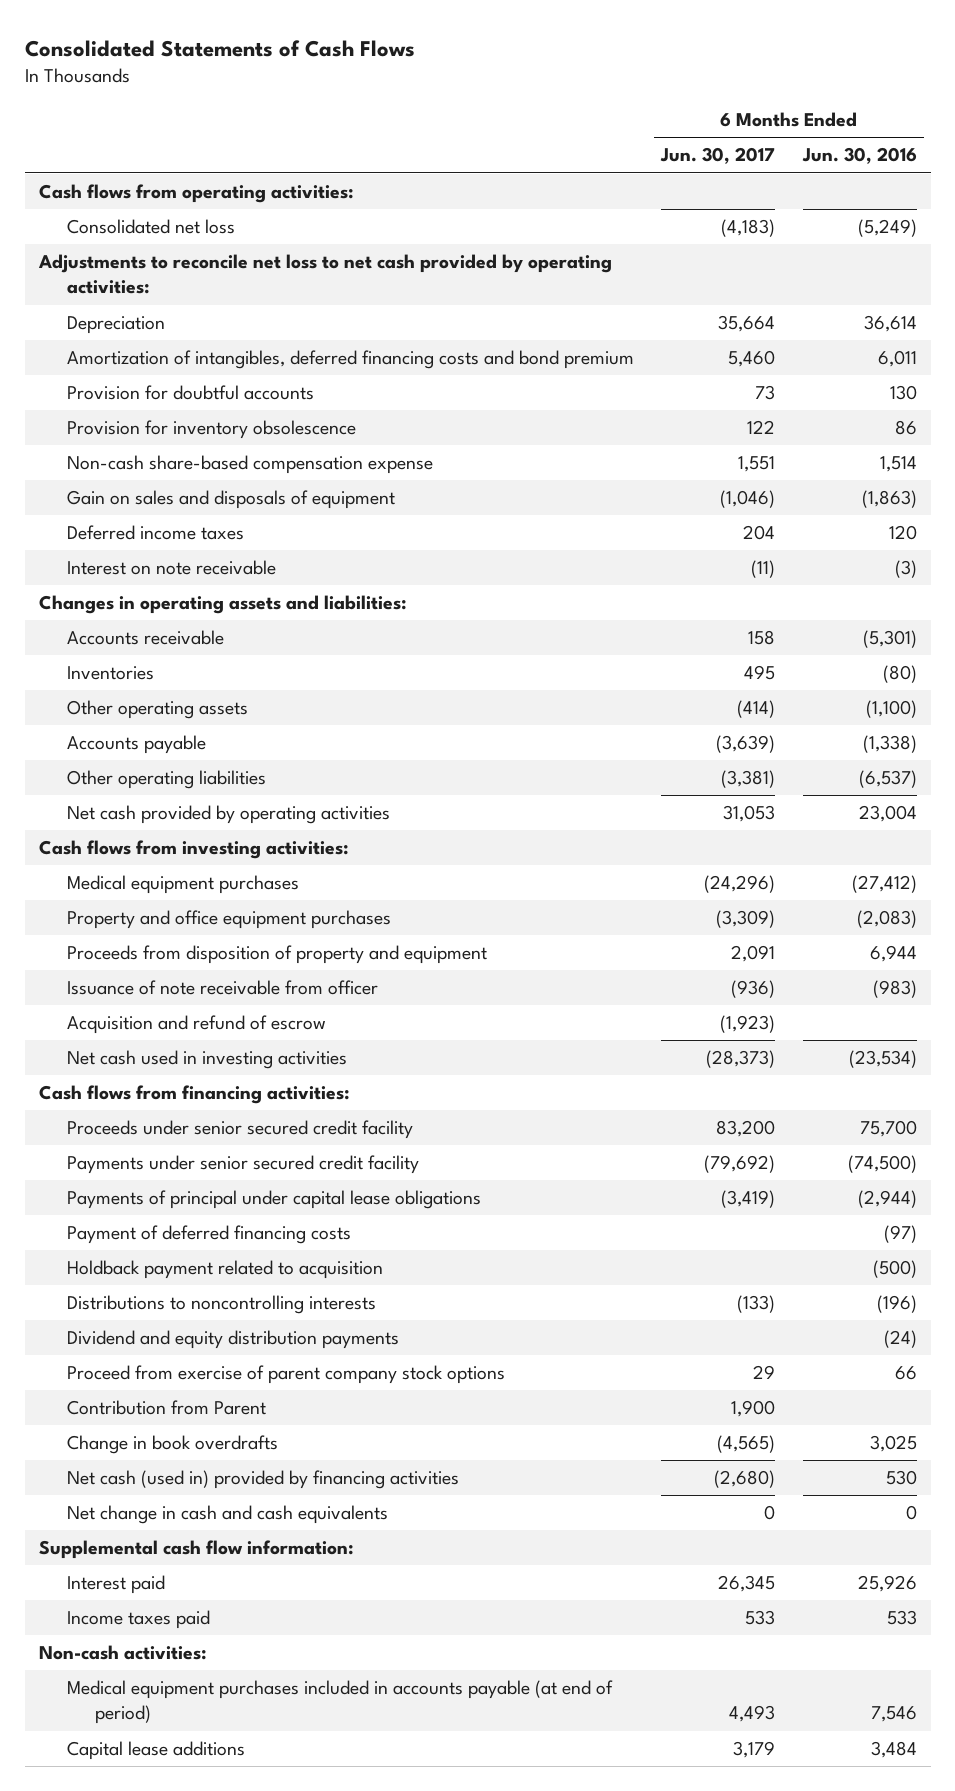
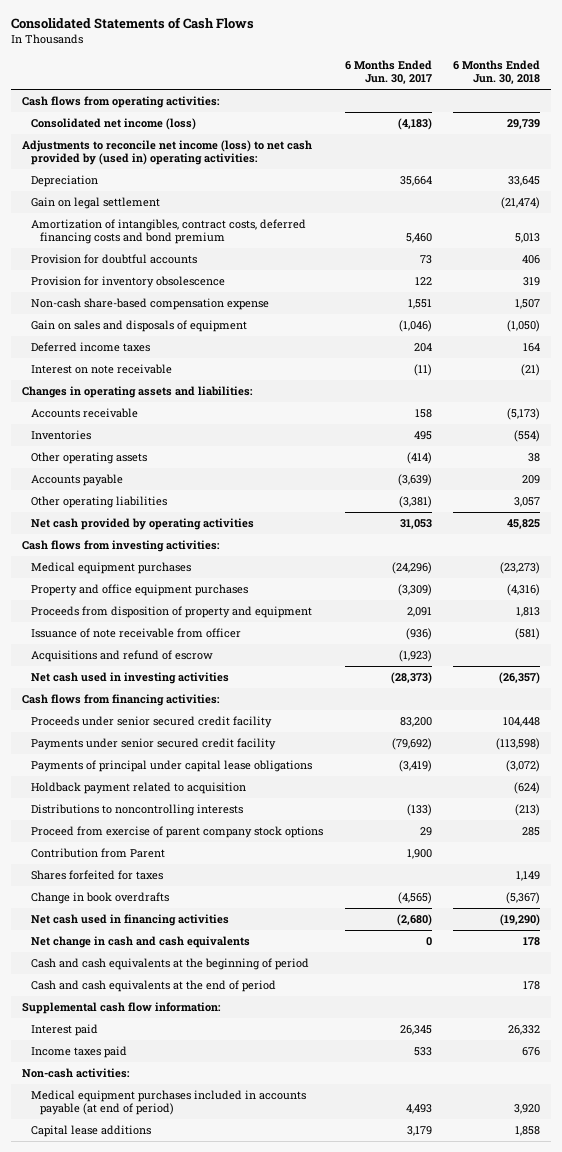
[801,147,917,165] Jun. 30, 2016 -> none
none -> [453,60,541,85] 6 Months Ended Jun. 30, 2018
[66,219,235,235] Consolidated net loss -> [30,117,196,130] Consolidated net income (loss)
[37,254,612,295] Adjustments to reconcile net loss to net cash provided by operating activities: -> [21,139,312,165] Adjustments to reconcile net income (loss) to net cash provided by (used in) operating activities:
none -> [30,196,160,209] Gain on legal settlement
[66,350,634,370] Amortization of intangibles, deferred financing costs and bond premium -> [30,218,306,244] Amortization of intangibles, contract costs, deferred financing costs and bond premium
[66,1015,326,1035] Acquisition and refund of escrow -> [30,649,213,662] Acquisitions and refund of escrow
[66,1225,351,1245] Payment of deferred financing costs -> none
[66,1330,399,1350] Dividend and equity distribution payments -> none
none -> [30,869,163,880] Shares forfeited for taxes
[66,1470,459,1490] Net cash (used in) provided by financing activities -> [30,913,229,926] Net cash used in financing activities
none -> [30,957,309,970] Cash and cash equivalents at the beginning of period
none -> [30,979,276,992] Cash and cash equivalents at the end of period

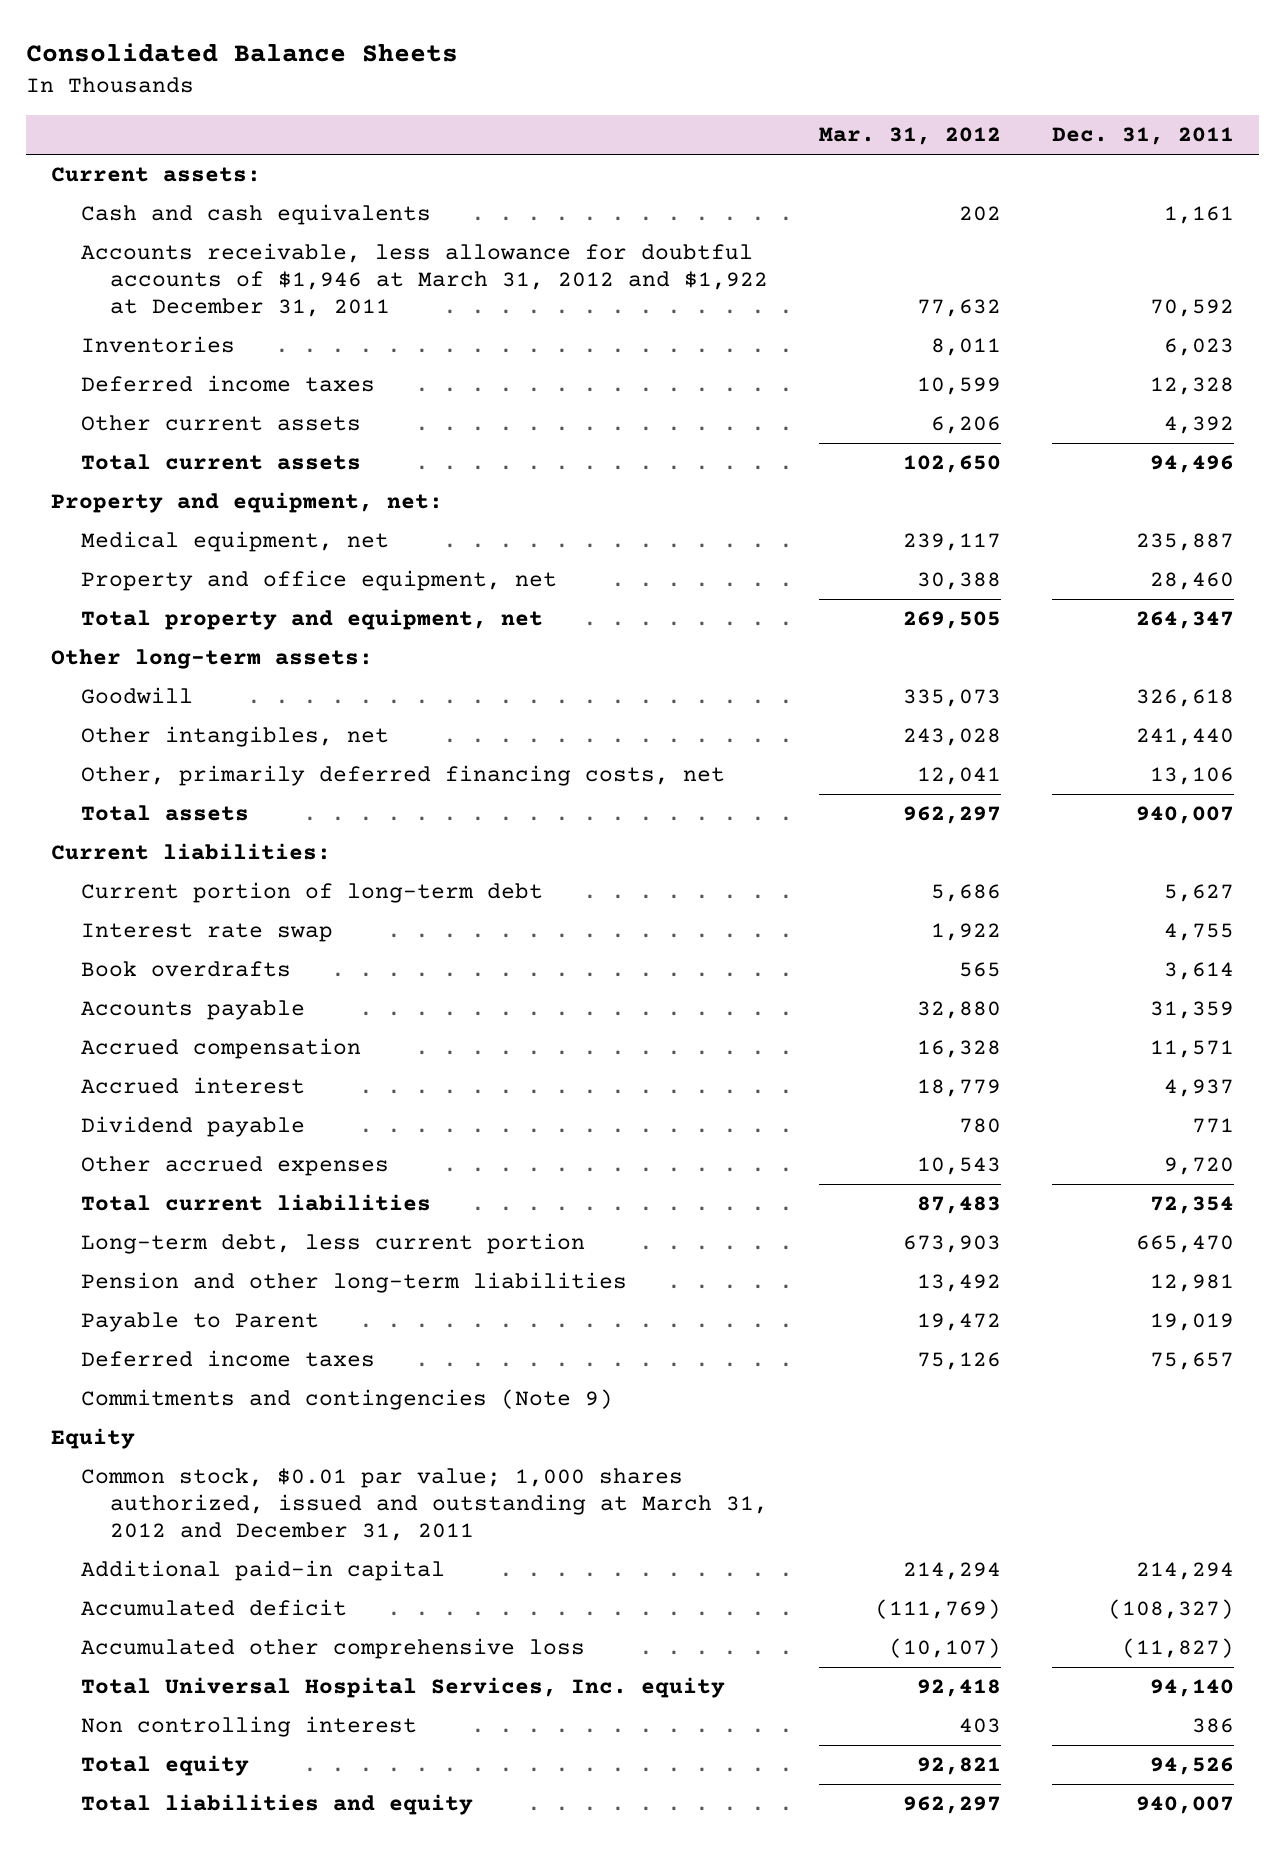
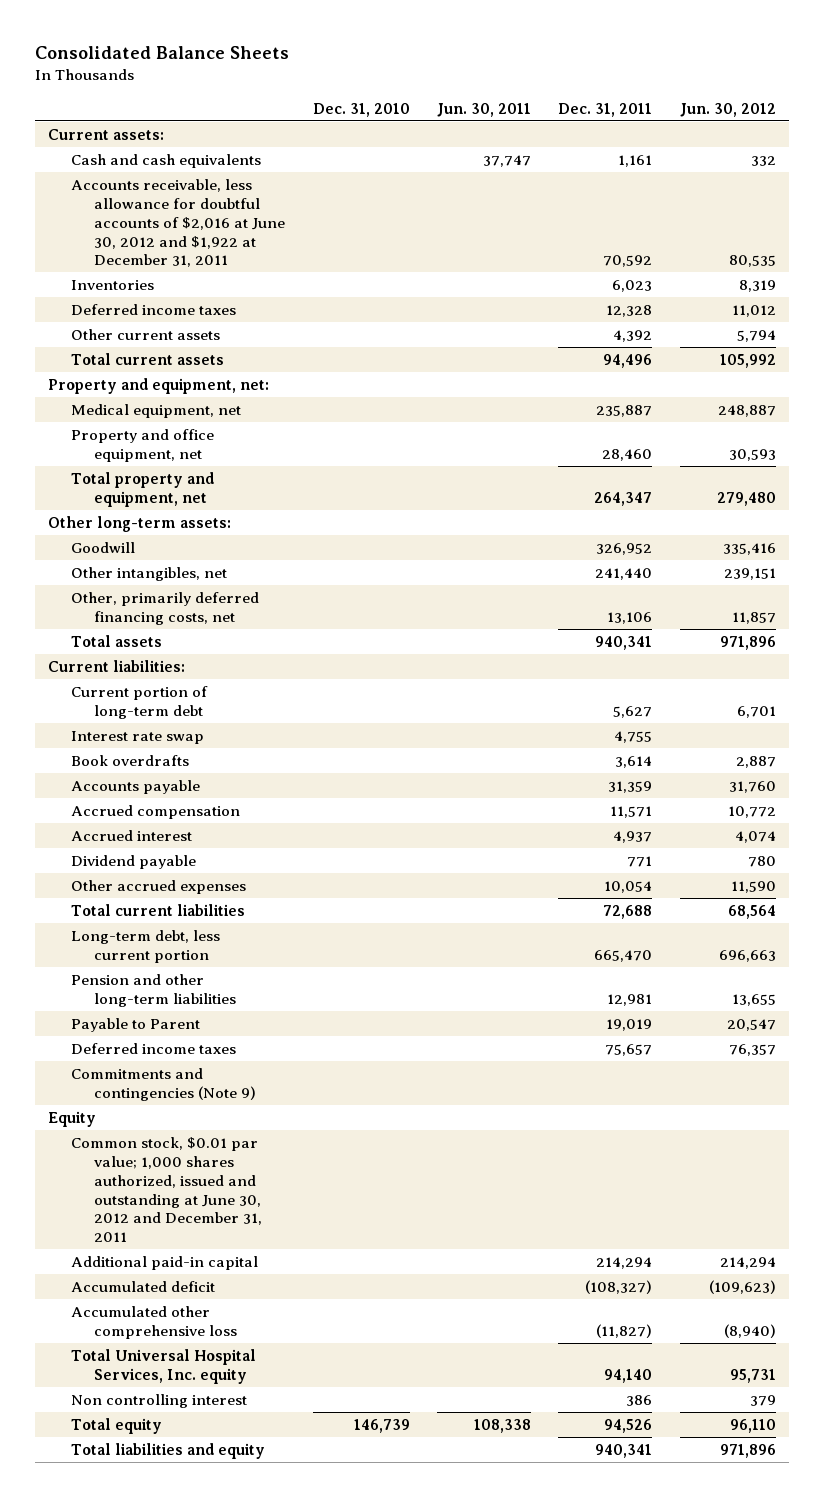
[818,127,1001,146] Mar. 31, 2012 -> none
none -> [312,102,410,117] Dec. 31, 2010
none -> [436,102,531,117] Jun. 30, 2011
none -> [679,102,776,117] Jun. 30, 2012
[80,243,769,317] Accounts receivable, less allowance for doubtful accounts of $1,946 at March 31, 2012 and $1,922 at December 31, 2011 -> [71,178,286,268] Accounts receivable, less allowance for doubtful accounts of $2,016 at June 30, 2012 and $1,922 at December 31, 2011
[1135,689,1234,708] 326,618 -> [596,542,653,555] 326,952
[1135,806,1234,825] 940,007 -> [595,635,653,650] 940,341
[1163,1157,1234,1176] 9,720 -> [604,880,653,893] 10,054
[1149,1196,1234,1215] 72,354 -> [603,904,653,919] 72,688
[80,1468,769,1541] Common stock, $0.01 par value; 1,000 shares authorized, issued and outstanding at March 31, 2012 and December 31, 2011 -> [71,1136,263,1243] Common stock, $0.01 par value; 1,000 shares authorized, issued and outstanding at June 30, 2012 and December 31, 2011
[1135,1796,1234,1815] 940,007 -> [595,1443,653,1458] 940,341

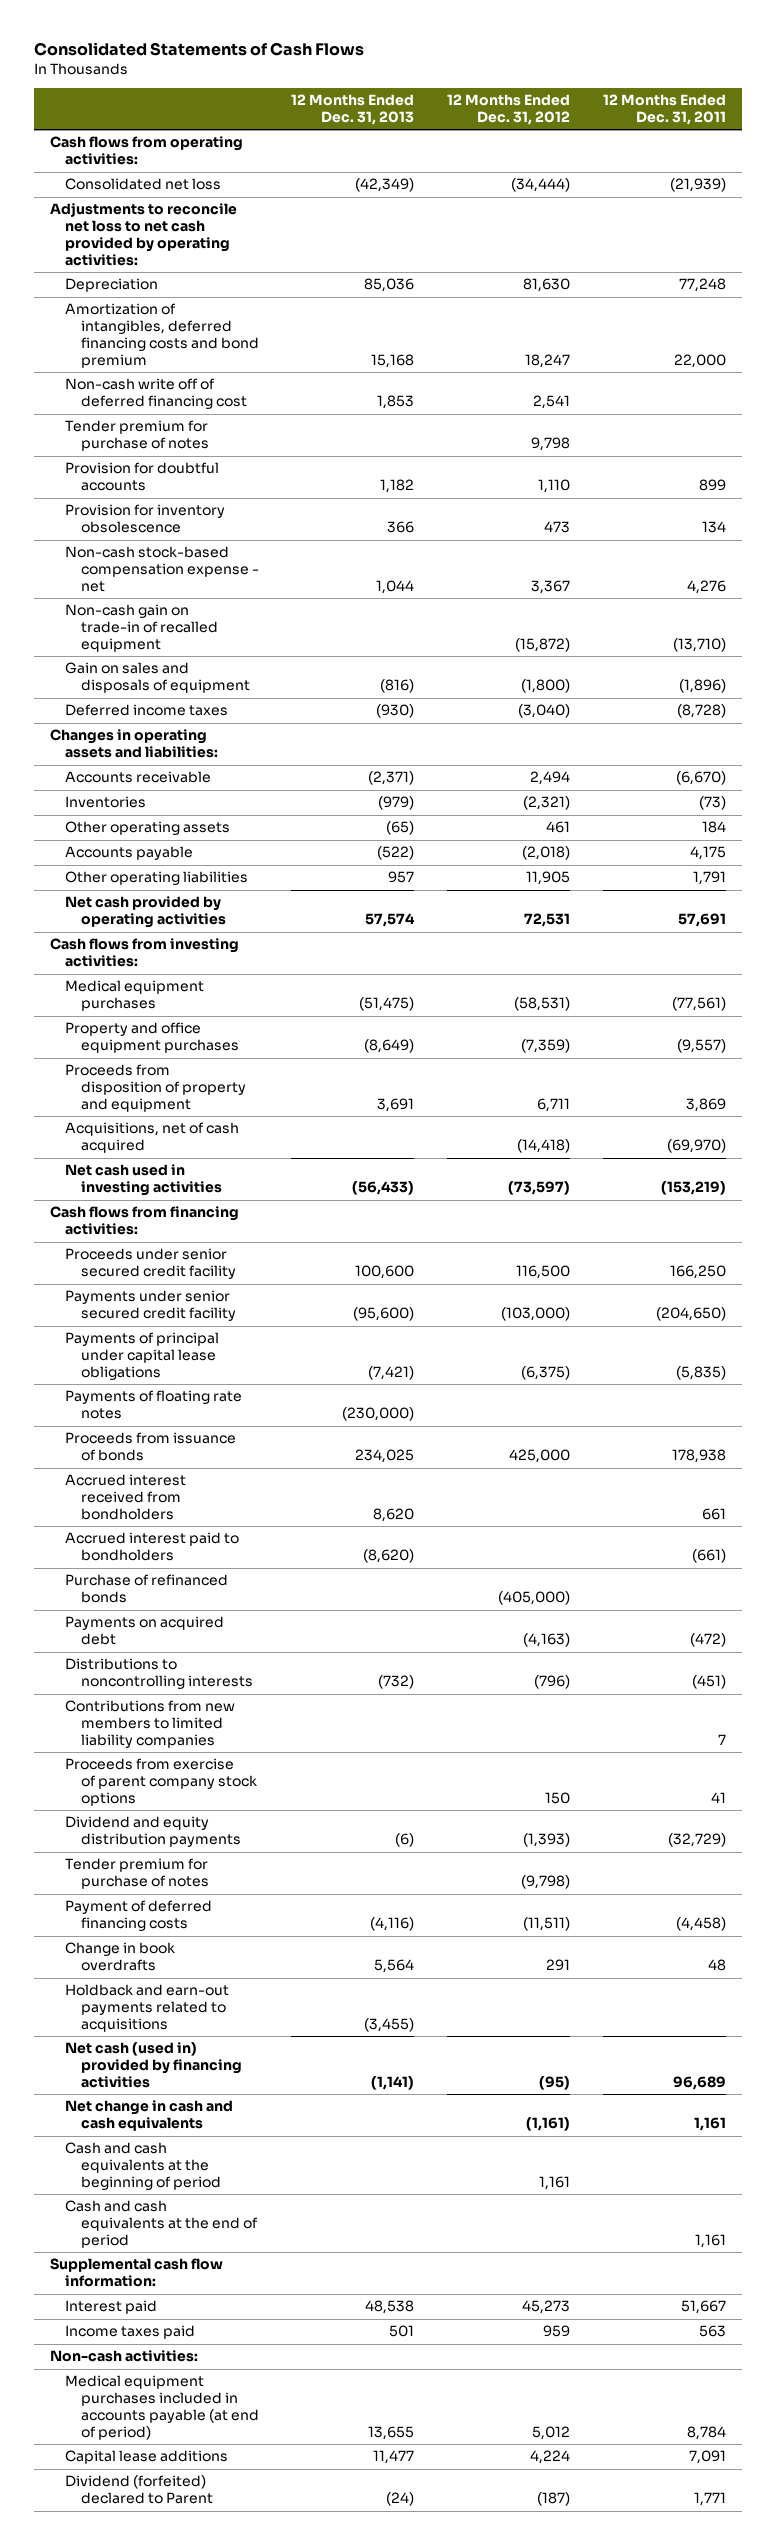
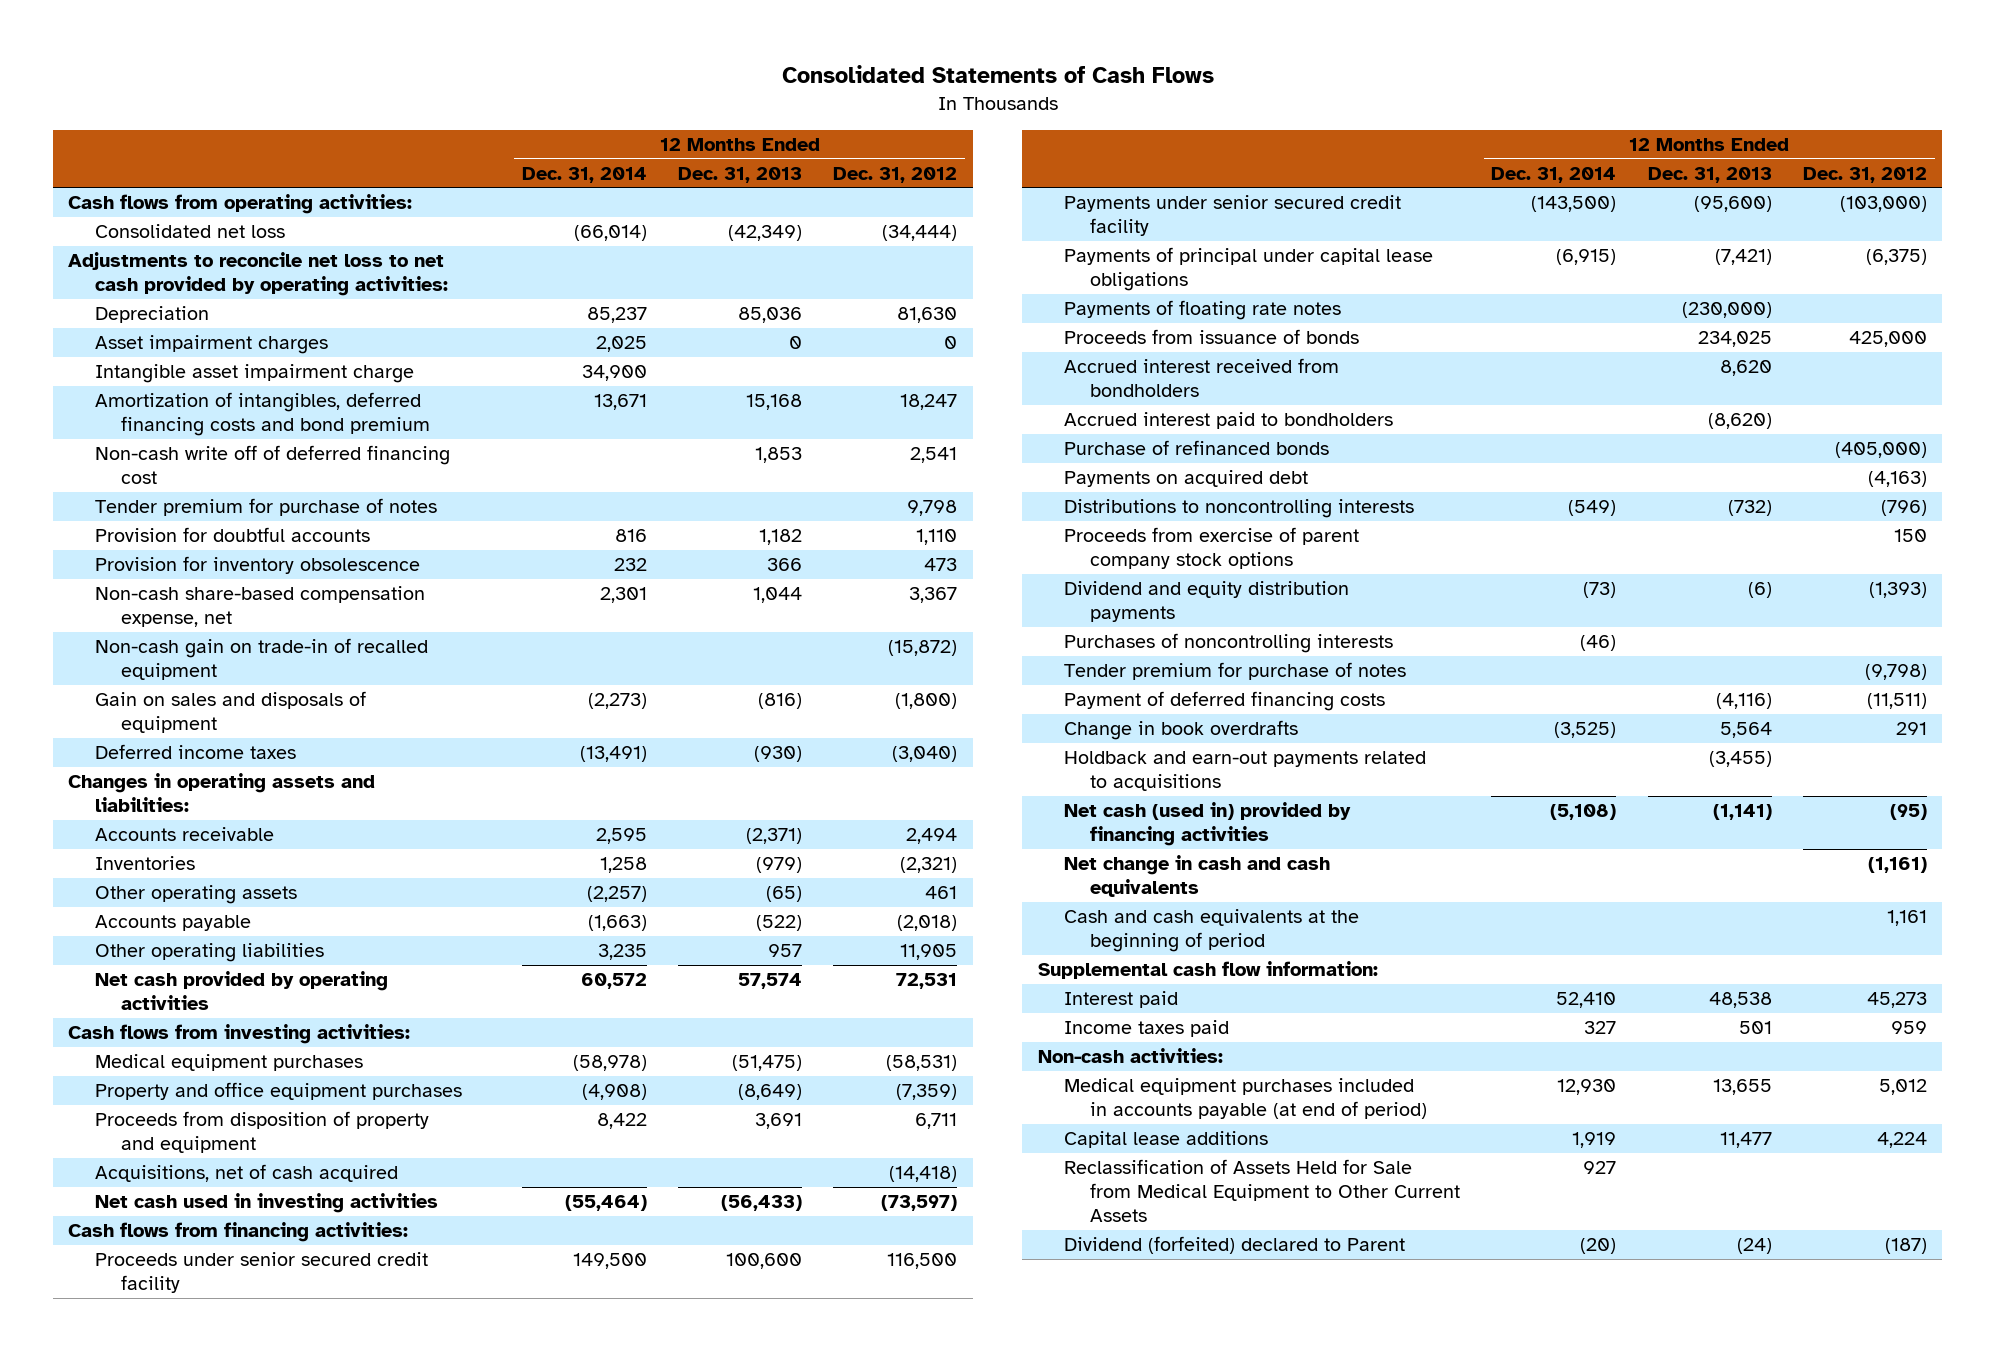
[602,94,726,126] 12 Months Ended Dec. 31, 2011 -> none
none -> [522,166,648,183] Dec. 31, 2014
none -> [94,335,328,355] Asset impairment charges
none -> [94,364,414,384] Intangible asset impairment charge
[65,546,259,593] Non-cash stock-based compensation expense - net -> [94,586,425,628] Non-cash share-based compensation expense, net
[65,1700,236,1749] Contributions from new members to limited liability companies -> none
none -> [1064,633,1394,654] Purchases of noncontrolling interests
[65,2200,258,2249] Cash and cash equivalents at the end of period -> none
none -> [1064,1159,1461,1223] Reclassification of Assets Held for Sale from Medical Equipment to Other Current Assets

